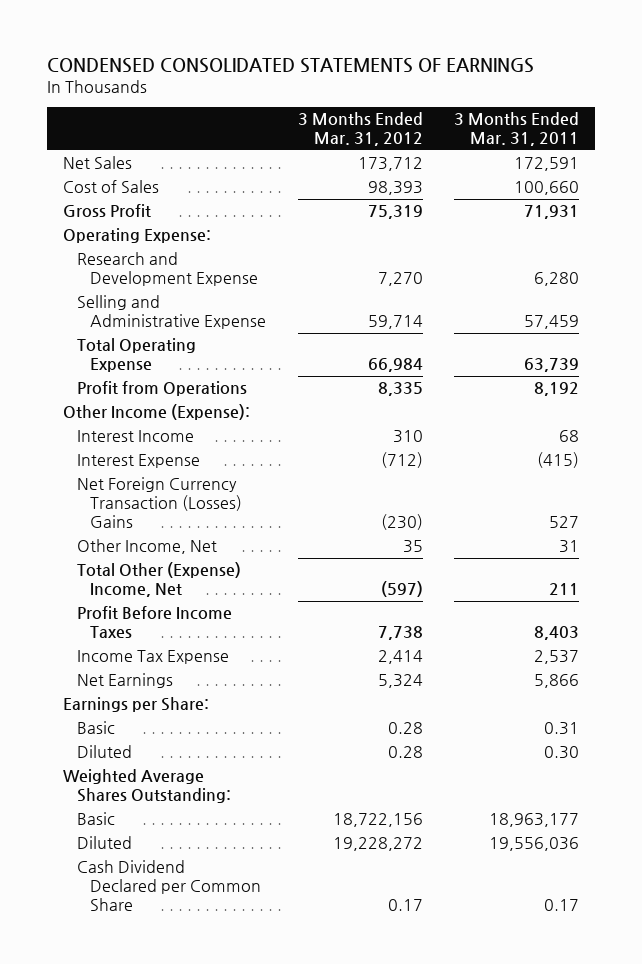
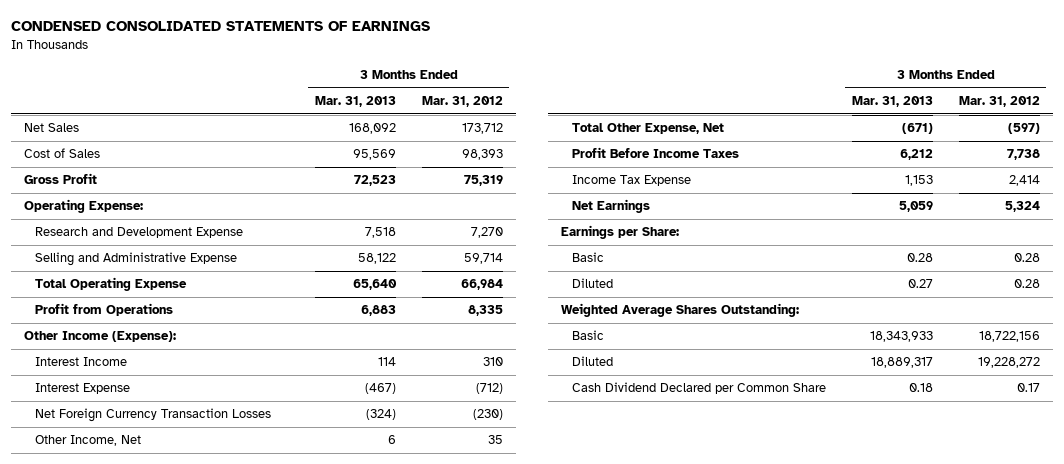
[454,112,580,147] 3 Months Ended Mar. 31, 2011 -> none
none -> [314,96,396,108] Mar. 31, 2013
[76,477,243,529] Net Foreign Currency Transaction (Losses) Gains -> [34,408,271,423] Net Foreign Currency Transaction Losses
[76,562,241,598] Total Other (Expense) Income, Net -> [571,123,724,135] Total Other Expense, Net

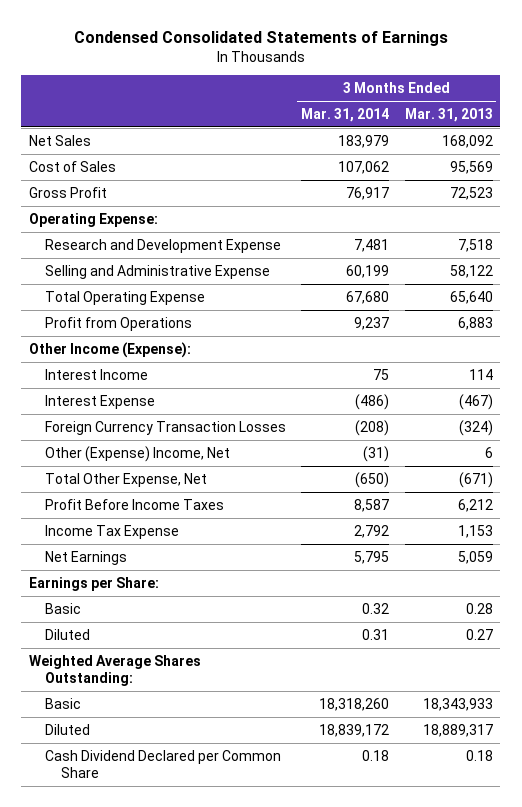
[11,21,431,32] CONDENSED CONSOLIDATED STATEMENTS OF EARNINGS -> [73,30,448,46] Condensed Consolidated Statements of Earnings
[421,96,503,108] Mar. 31, 2012 -> none
none -> [301,107,390,122] Mar. 31, 2014
[34,408,271,423] Net Foreign Currency Transaction Losses -> [45,420,287,435] Foreign Currency Transaction Losses
[34,435,141,447] Other Income, Net -> [45,445,231,462] Other (Expense) Income, Net

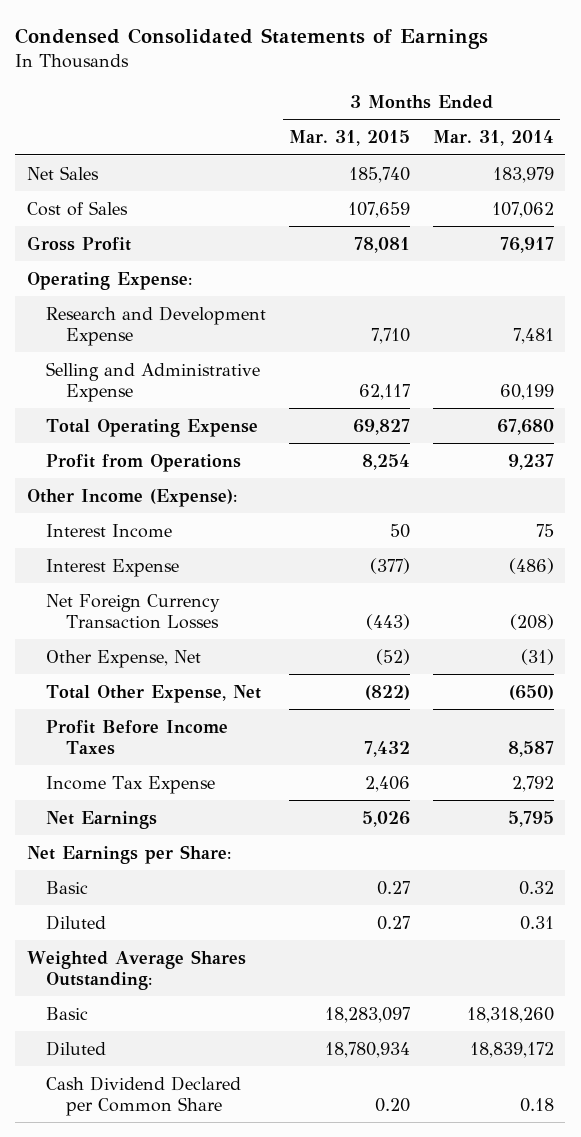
[404,107,493,122] Mar. 31, 2013 -> none
none -> [289,130,411,147] Mar. 31, 2015
[45,420,287,435] Foreign Currency Transaction Losses -> [46,593,221,629] Net Foreign Currency Transaction Losses
[45,445,231,462] Other (Expense) Income, Net -> [46,649,202,668] Other Expense, Net
[29,576,160,591] Earnings per Share: -> [26,844,231,864] Net Earnings per Share:

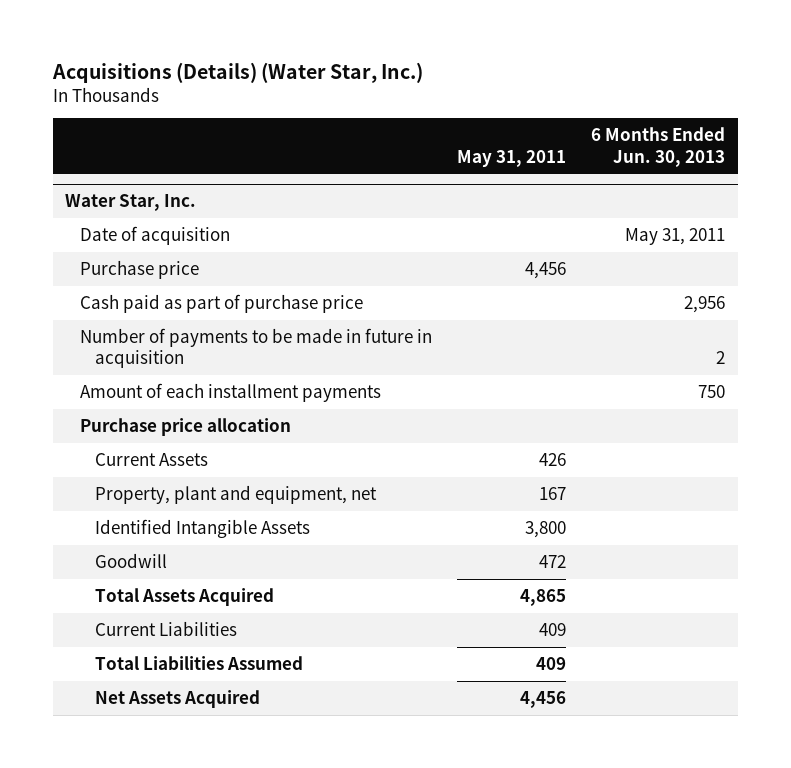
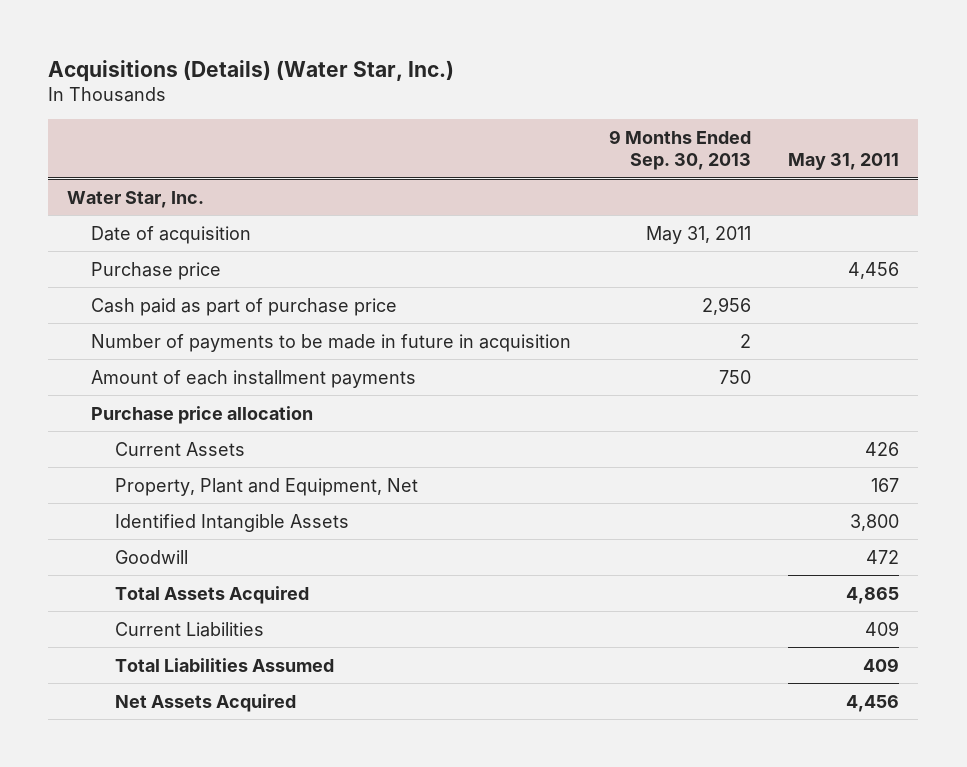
[591,127,726,167] 6 Months Ended Jun. 30, 2013 -> none
none -> [608,130,751,171] 9 Months Ended Sep. 30, 2013
[95,484,378,504] Property, plant and equipment, net -> [115,477,419,496] Property, Plant and Equipment, Net

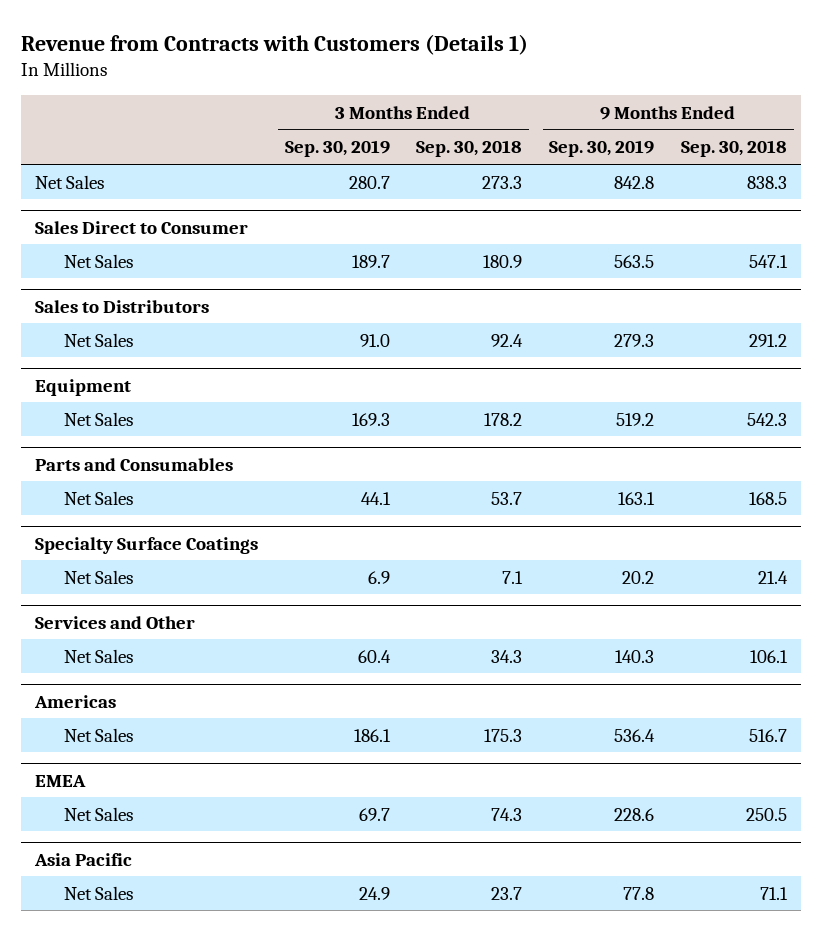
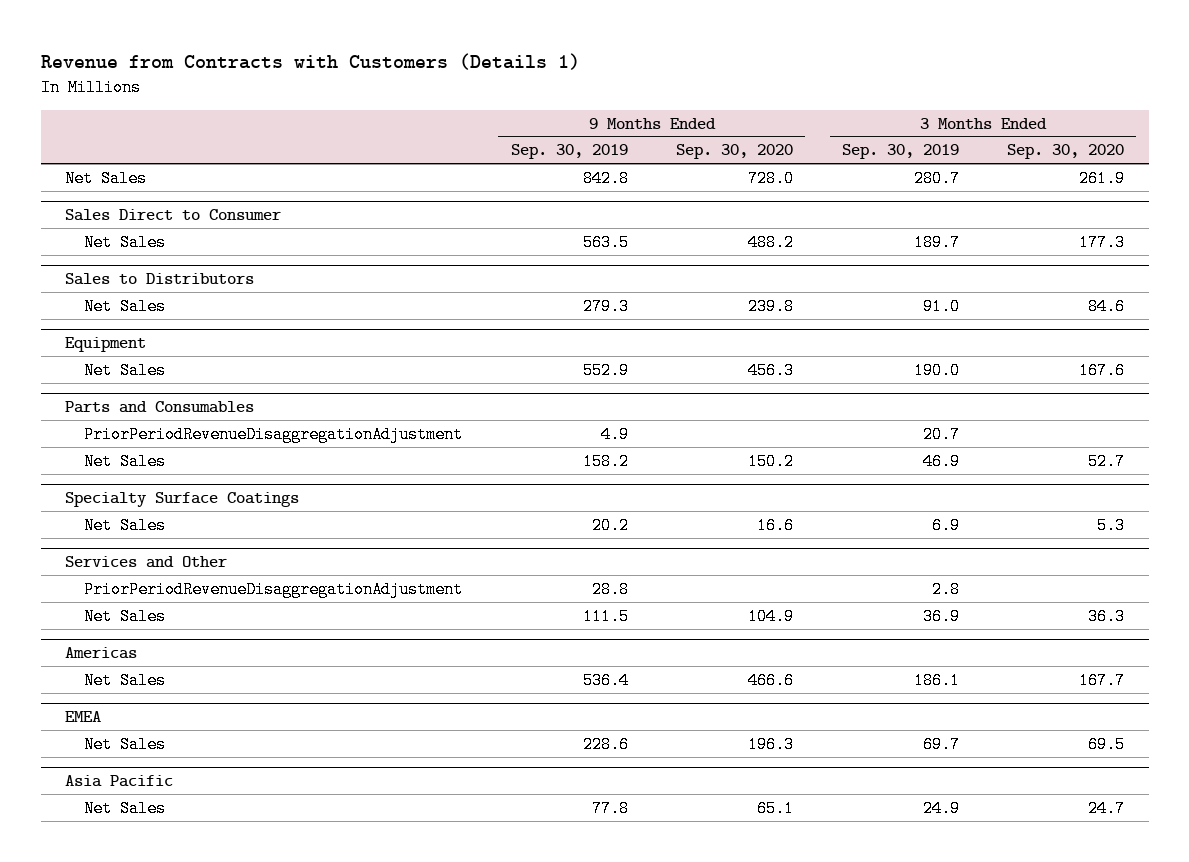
[416,140,523,158] Sep. 30, 2018 -> none
[681,140,788,158] Sep. 30, 2018 -> none
none -> [676,144,794,160] Sep. 30, 2020
none -> [1007,144,1125,160] Sep. 30, 2020
[351,412,390,426] 169.3 -> [913,361,960,379] 190.0
[616,412,655,426] 519.2 -> [582,361,629,379] 552.9
none -> [84,425,464,443] PriorPeriodRevenueDisaggregationAdjustment
[360,491,391,505] 44.1 -> [922,452,960,470] 46.9
[618,491,656,505] 163.1 -> [582,452,629,470] 158.2
none -> [84,580,464,598] PriorPeriodRevenueDisaggregationAdjustment
[357,649,391,663] 60.4 -> [922,607,960,625] 36.9
[615,649,655,663] 140.3 -> [582,607,629,625] 111.5

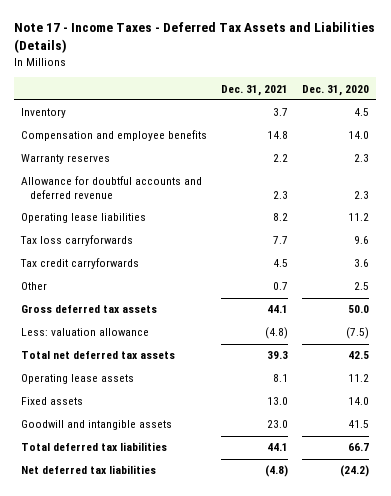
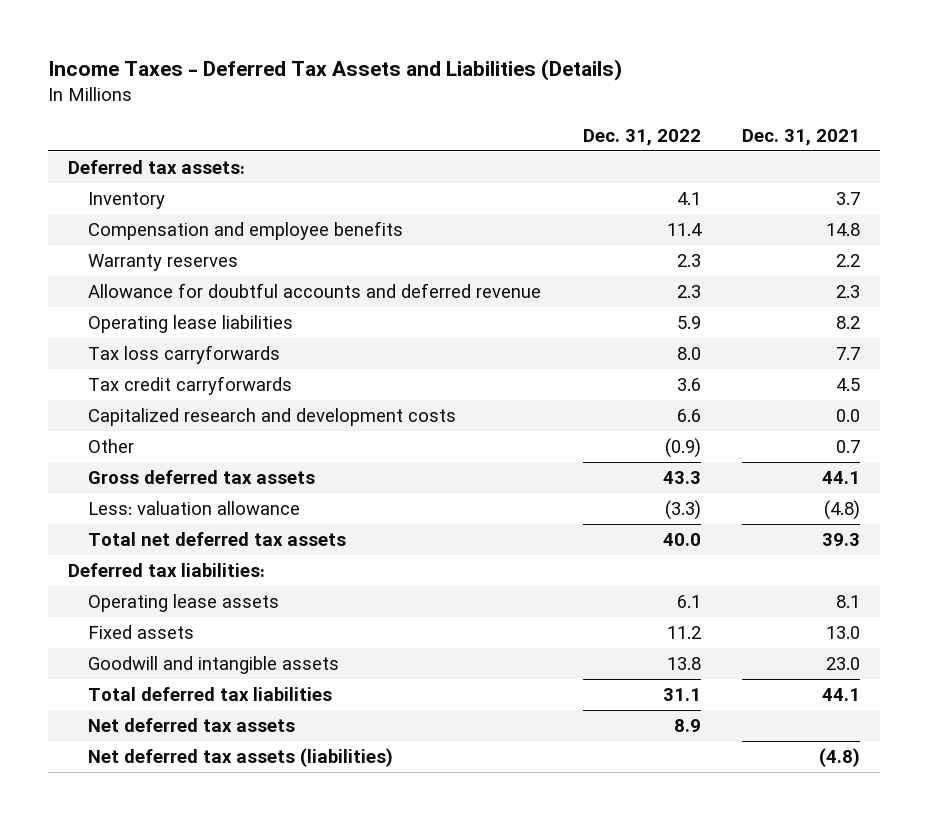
[14,22,376,54] Note 17 - Income Taxes - Deferred Tax Assets and Liabilities (Details) -> [47,59,622,82] Income Taxes - Deferred Tax Assets and Liabilities (Details)
[302,84,370,96] Dec. 31, 2020 -> none
none -> [582,128,701,146] Dec. 31, 2022
none -> [68,160,246,175] Deferred tax assets:
none -> [88,408,457,427] Capitalized research and development costs
none -> [68,563,266,578] Deferred tax liabilities:
none -> [88,718,296,733] Net deferred tax assets
[21,465,157,475] Net deferred tax liabilities -> [88,748,394,768] Net deferred tax assets (liabilities)

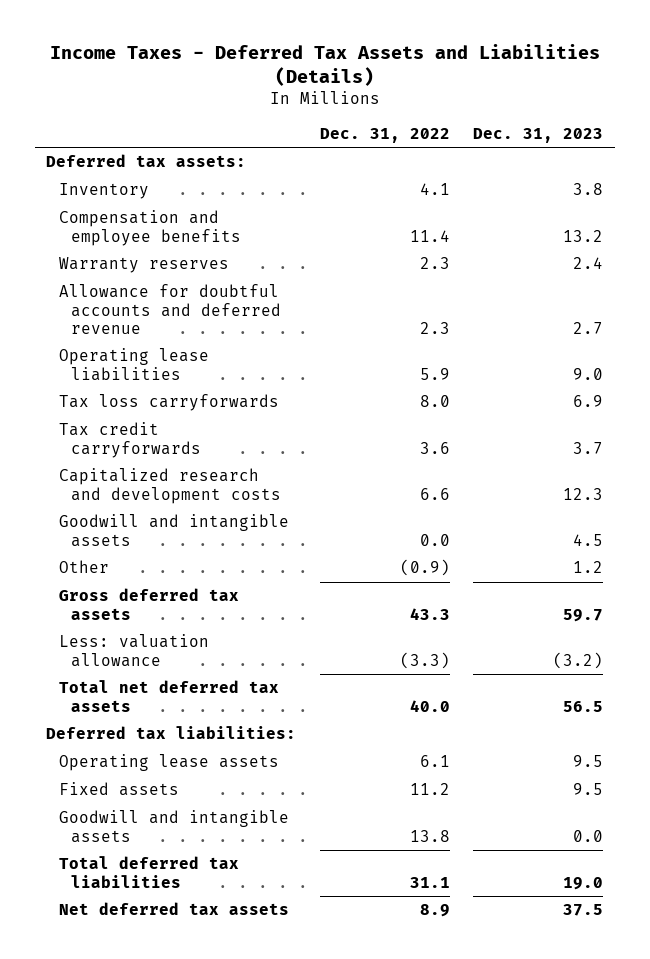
[741,128,860,146] Dec. 31, 2021 -> none
none -> [473,127,604,143] Dec. 31, 2023
none -> [58,514,289,547] Goodwill and intangible assets
[88,748,394,768] Net deferred tax assets (liabilities) -> none

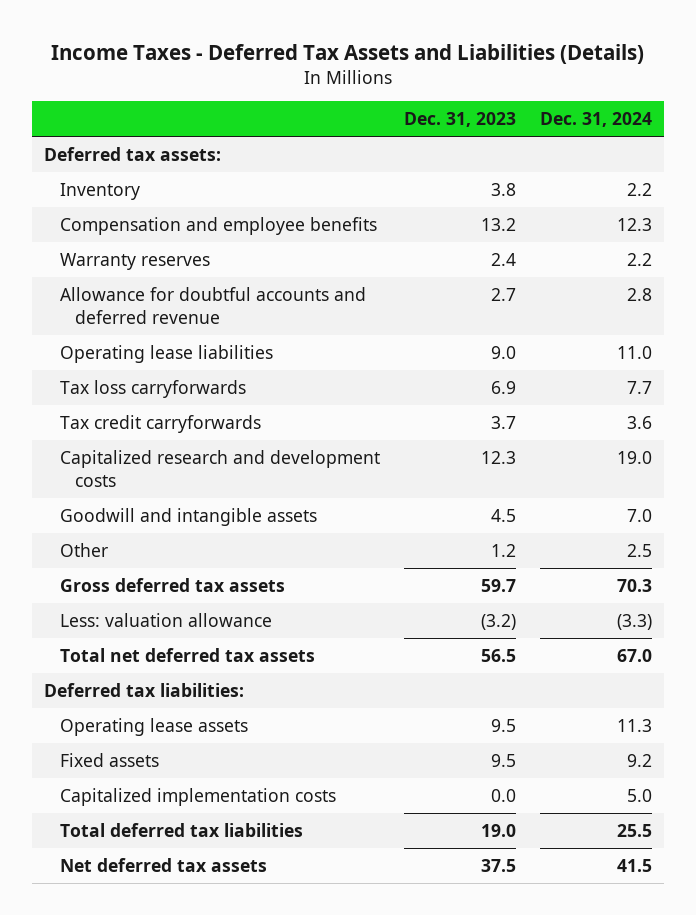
[319,127,450,143] Dec. 31, 2022 -> none
none -> [539,112,652,128] Dec. 31, 2024
[58,810,289,843] Goodwill and intangible assets -> [59,787,336,806] Capitalized implementation costs

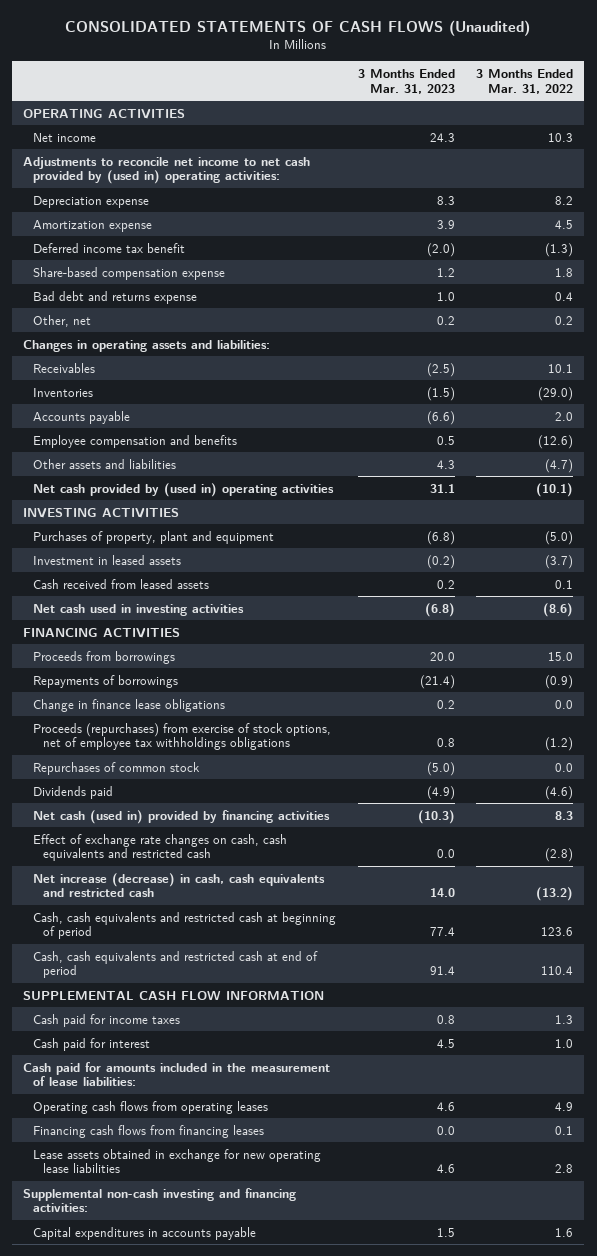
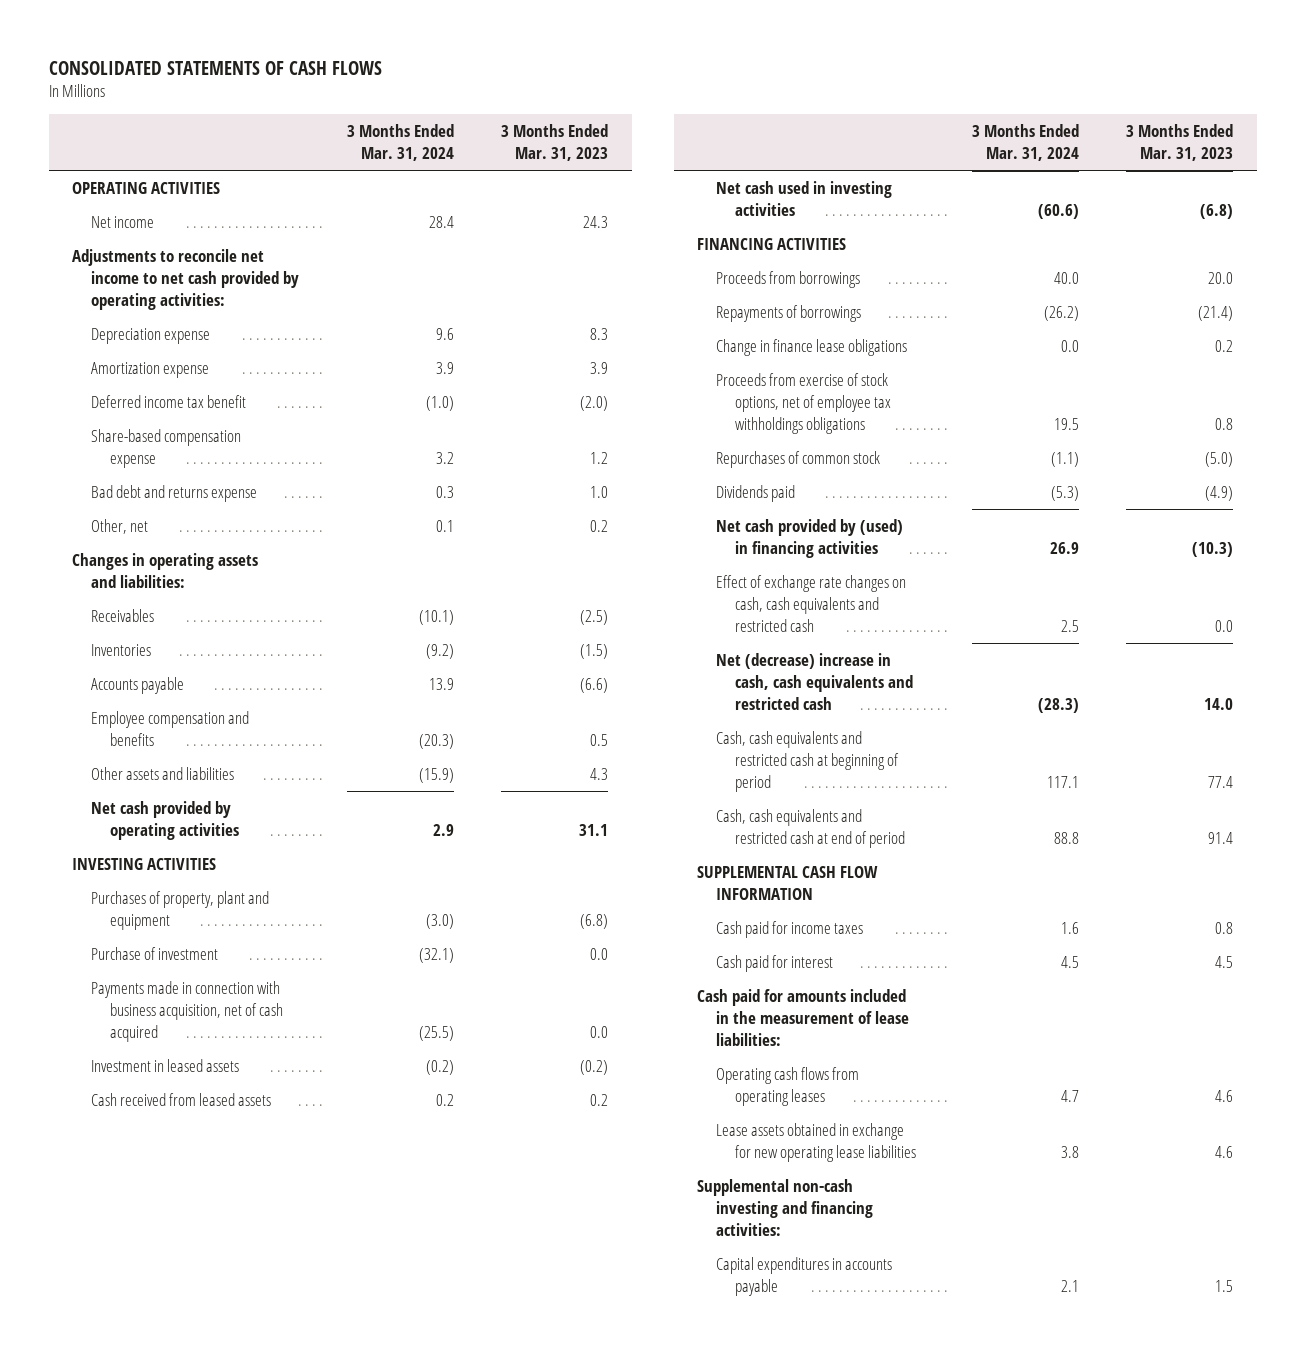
[65,19,531,36] CONSOLIDATED STATEMENTS OF CASH FLOWS (Unaudited) -> [48,60,382,75] CONSOLIDATED STATEMENTS OF CASH FLOWS
[476,69,574,94] 3 Months Ended Mar. 31, 2022 -> none
none -> [346,124,454,161] 3 Months Ended Mar. 31, 2024
[23,156,311,185] Adjustments to reconcile net income to net cash provided by (used in) operating activities: -> [72,249,300,310] Adjustments to reconcile net income to net cash provided by operating activities:
[33,482,335,497] Net cash provided by (used in) operating activities -> [91,801,240,840] Net cash provided by operating activities
none -> [91,947,219,961] Purchase of investment
none -> [91,981,284,1042] Payments made in connection with business acquisition, net of cash acquired
[33,722,332,751] Proceeds (repurchases) from exercise of stock options, net of employee tax withholdings obligations -> [716,373,892,434] Proceeds from exercise of stock options, net of employee tax withholdings obligations
[33,809,331,824] Net cash (used in) provided by financing activities -> [716,519,904,558] Net cash provided by (used) in financing activities
[33,872,326,898] Net increase (decrease) in cash, cash equivalents and restricted cash -> [716,653,914,710] Net (decrease) increase in cash, cash equivalents and restricted cash
[33,1124,265,1138] Financing cash flows from financing leases -> none

